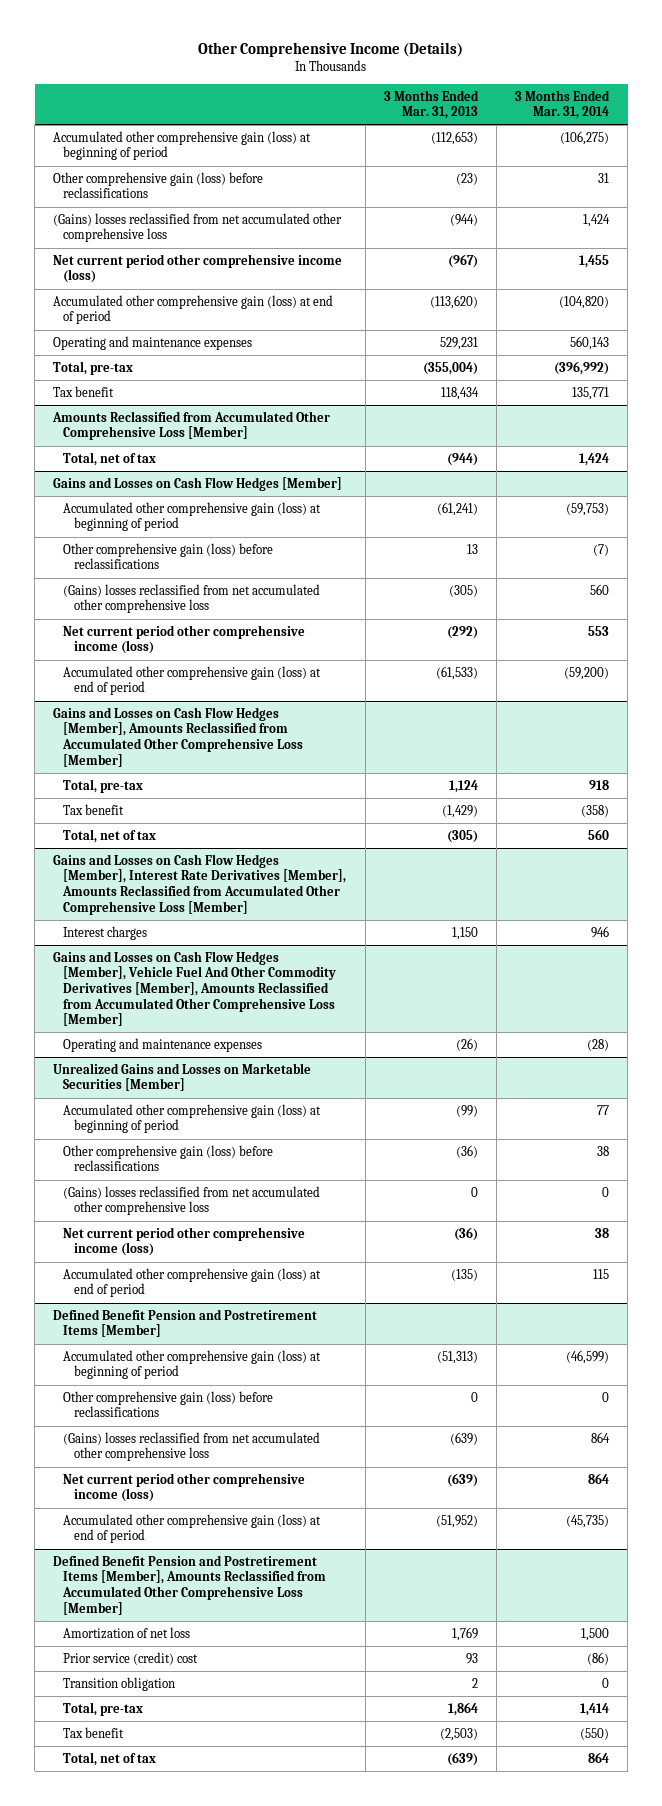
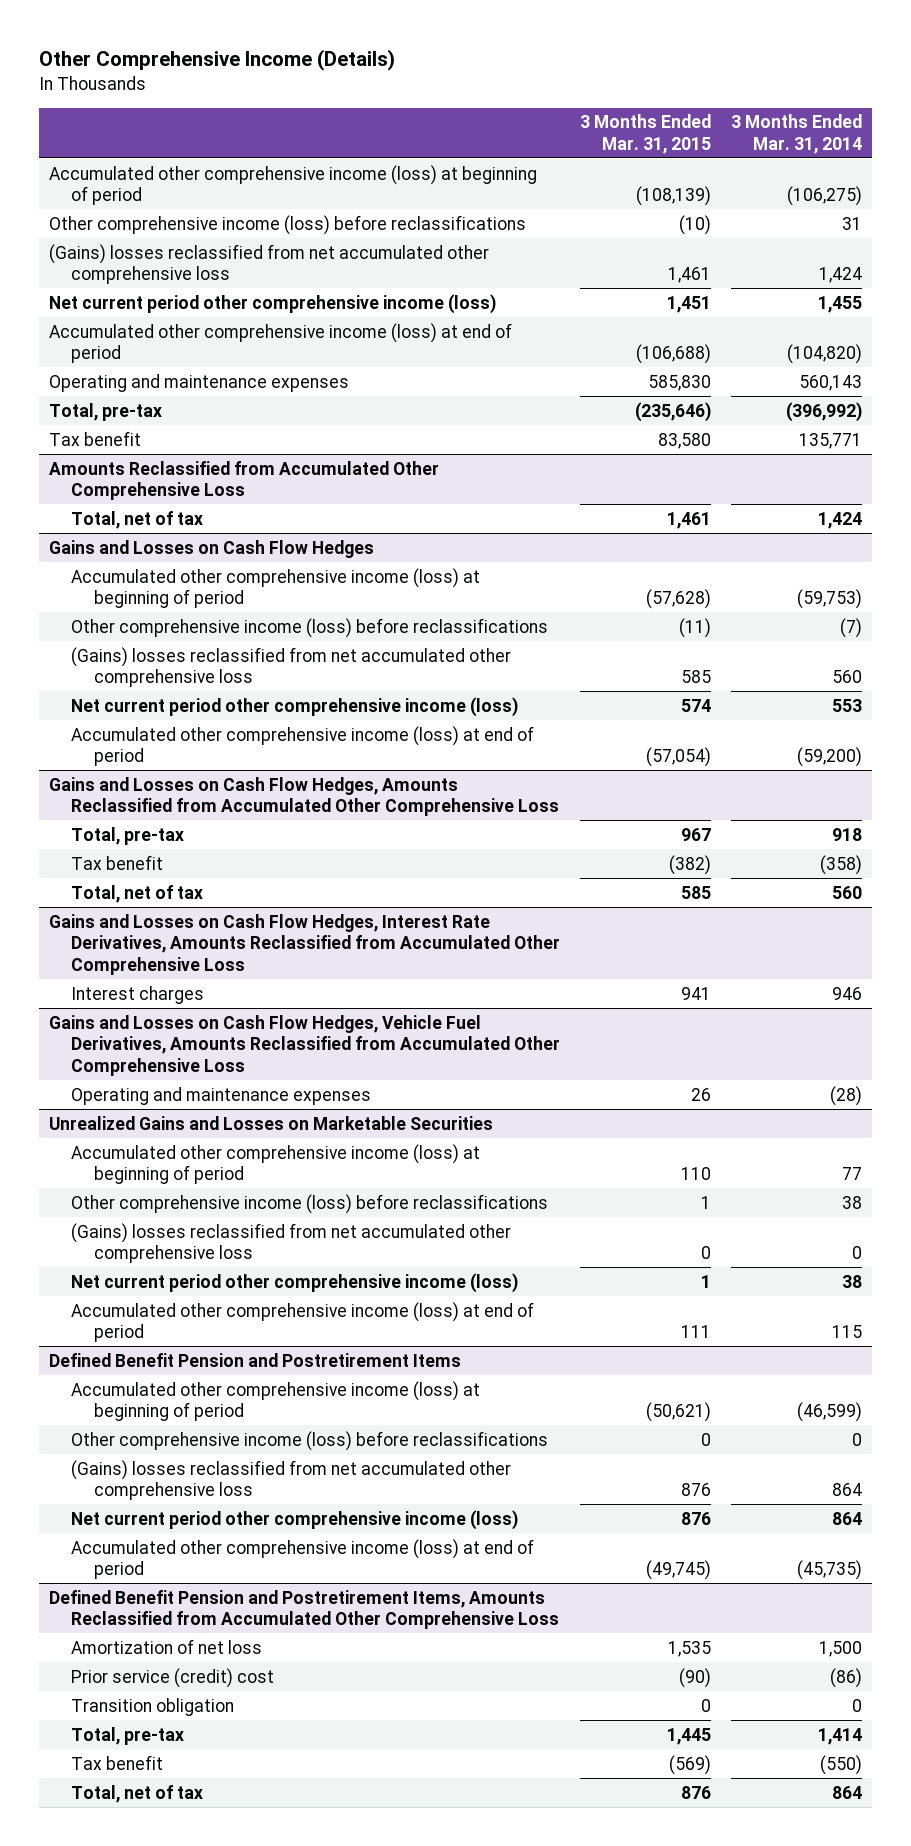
[383,89,479,120] 3 Months Ended Mar. 31, 2013 -> none
none -> [580,114,712,154] 3 Months Ended Mar. 31, 2015
[53,130,312,161] Accumulated other comprehensive gain (loss) at beginning of period -> [48,164,537,206] Accumulated other comprehensive income (loss) at beginning of period
[53,171,264,199] Other comprehensive gain (loss) before reclassifications -> [48,214,526,235] Other comprehensive income (loss) before reclassifications
[53,294,334,325] Accumulated other comprehensive gain (loss) at end of period -> [48,322,512,364] Accumulated other comprehensive income (loss) at end of period
[52,410,331,441] Amounts Reclassified from Accumulated Other Comprehensive Loss [Member] -> [48,460,439,501] Amounts Reclassified from Accumulated Other Comprehensive Loss
[53,476,343,491] Gains and Losses on Cash Flow Hedges [Member] -> [48,539,374,558] Gains and Losses on Cash Flow Hedges
[63,501,322,532] Accumulated other comprehensive gain (loss) at beginning of period -> [71,567,481,609] Accumulated other comprehensive income (loss) at beginning of period
[63,542,274,570] Other comprehensive gain (loss) before reclassifications -> [71,617,549,638] Other comprehensive income (loss) before reclassifications
[63,665,322,696] Accumulated other comprehensive gain (loss) at end of period -> [71,725,535,767] Accumulated other comprehensive income (loss) at end of period
[53,706,304,767] Gains and Losses on Cash Flow Hedges [Member], Amounts Reclassified from Accumulated Other Comprehensive Loss [Member] -> [48,776,560,817] Gains and Losses on Cash Flow Hedges, Amounts Reclassified from Accumulated Other Comprehensive Loss
[53,853,347,915] Gains and Losses on Cash Flow Hedges [Member], Interest Rate Derivatives [Member], Amounts Reclassified from Accumulated Other Comprehensive Loss [Member] -> [48,913,561,975] Gains and Losses on Cash Flow Hedges, Interest Rate Derivatives, Amounts Reclassified from Accumulated Other Comprehensive Loss
[53,950,337,1027] Gains and Losses on Cash Flow Hedges [Member], Vehicle Fuel And Other Commodity Derivatives [Member], Amounts Reclassified from Accumulated Other Comprehensive Loss [Member] -> [48,1014,561,1076] Gains and Losses on Cash Flow Hedges, Vehicle Fuel Derivatives, Amounts Reclassified from Accumulated Other Comprehensive Loss
[53,1062,312,1092] Unrealized Gains and Losses on Marketable Securities [Member] -> [48,1115,493,1130] Unrealized Gains and Losses on Marketable Securities
[63,1103,322,1134] Accumulated other comprehensive gain (loss) at beginning of period -> [71,1143,481,1185] Accumulated other comprehensive income (loss) at beginning of period
[63,1144,274,1172] Other comprehensive gain (loss) before reclassifications -> [71,1193,549,1214] Other comprehensive income (loss) before reclassifications
[63,1267,322,1298] Accumulated other comprehensive gain (loss) at end of period -> [71,1301,535,1343] Accumulated other comprehensive income (loss) at end of period
[53,1308,318,1338] Defined Benefit Pension and Postretirement Items [Member] -> [48,1352,461,1367] Defined Benefit Pension and Postretirement Items
[63,1349,322,1380] Accumulated other comprehensive gain (loss) at beginning of period -> [71,1380,481,1422] Accumulated other comprehensive income (loss) at beginning of period
[63,1390,274,1418] Other comprehensive gain (loss) before reclassifications -> [71,1430,549,1451] Other comprehensive income (loss) before reclassifications
[63,1513,322,1544] Accumulated other comprehensive gain (loss) at end of period -> [71,1538,535,1580] Accumulated other comprehensive income (loss) at end of period
[53,1554,327,1615] Defined Benefit Pension and Postretirement Items [Member], Amounts Reclassified from Accumulated Other Comprehensive Loss [Member] -> [48,1589,560,1630] Defined Benefit Pension and Postretirement Items, Amounts Reclassified from Accumulated Other Comprehensive Loss

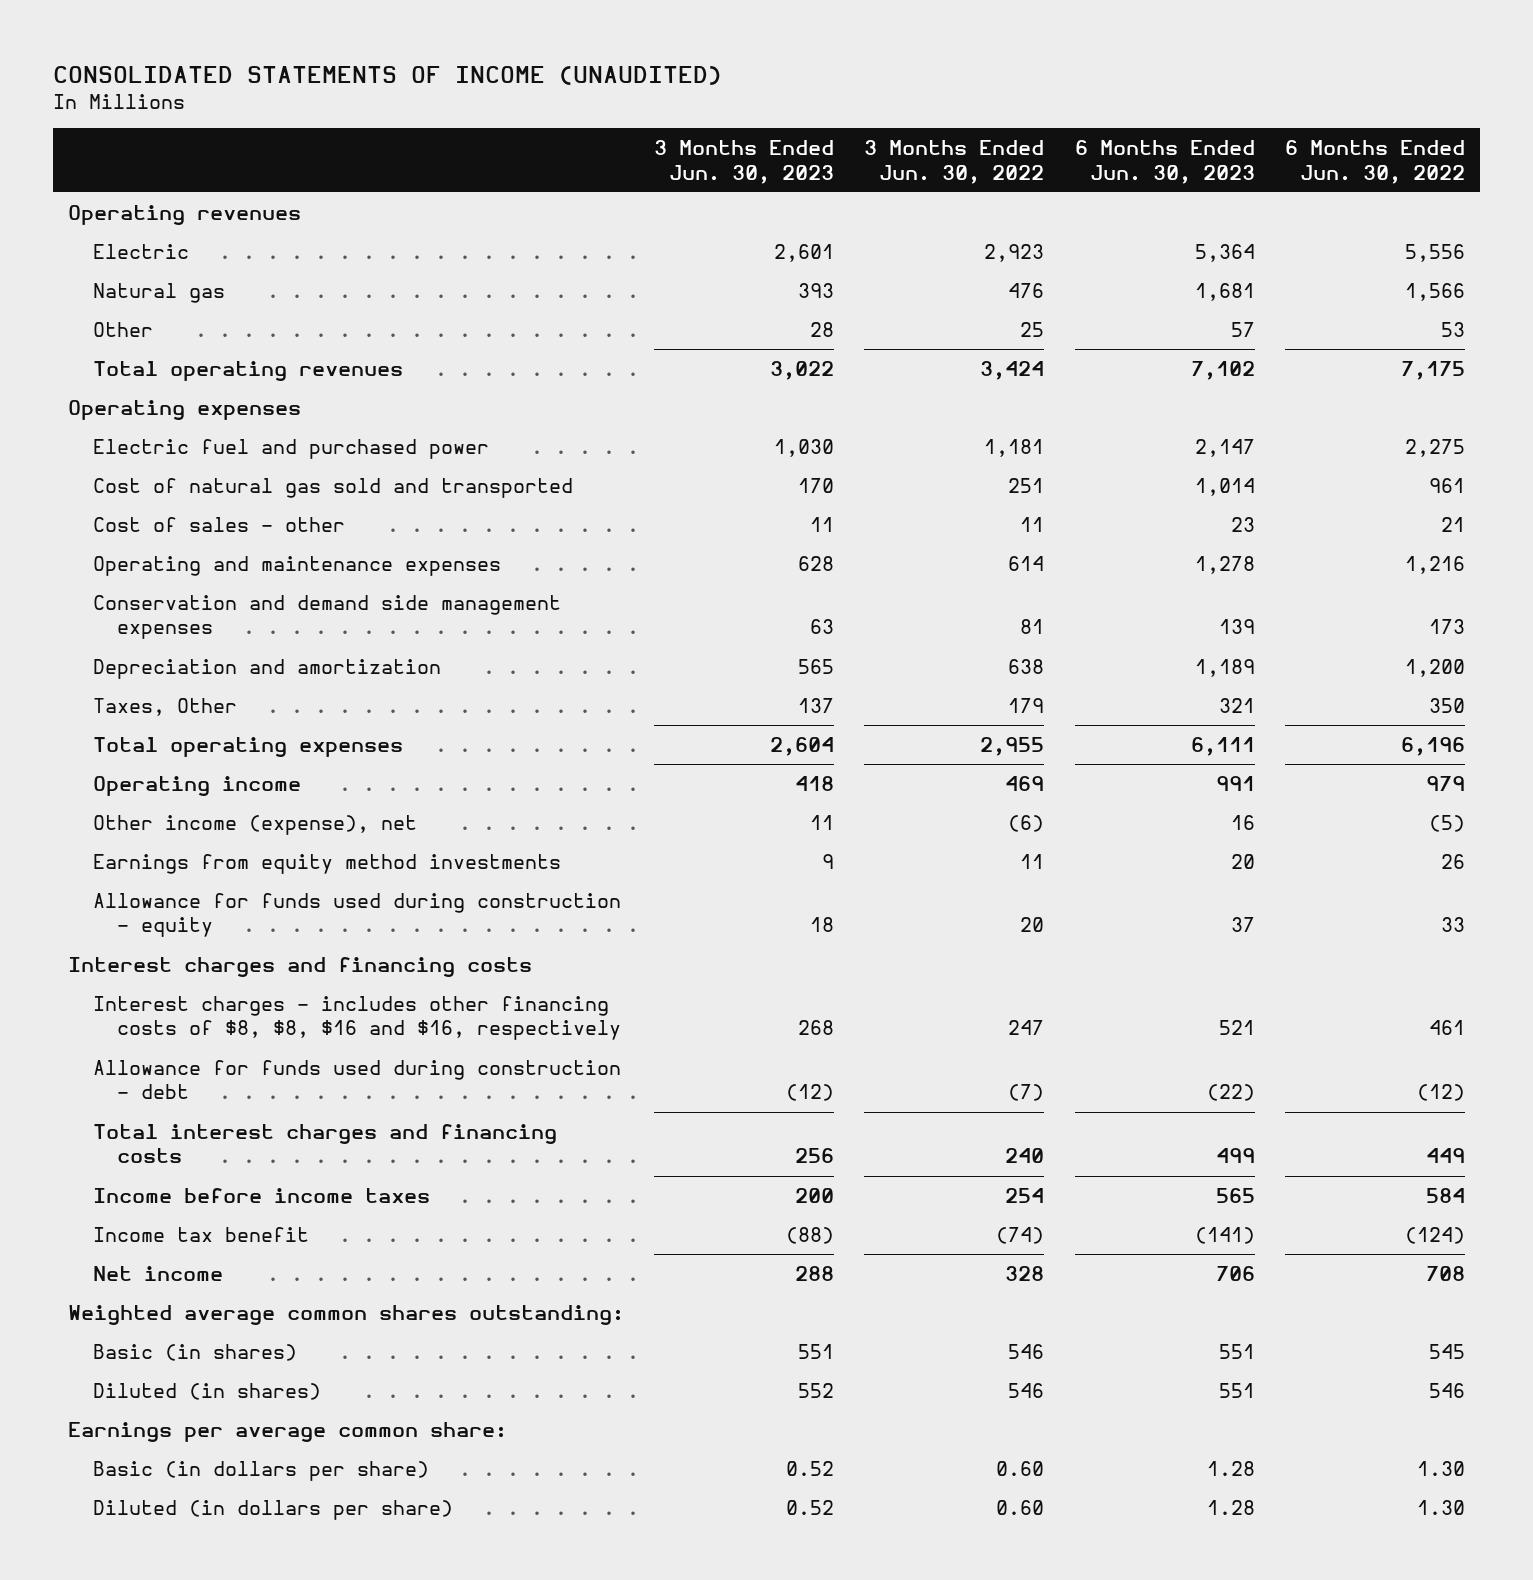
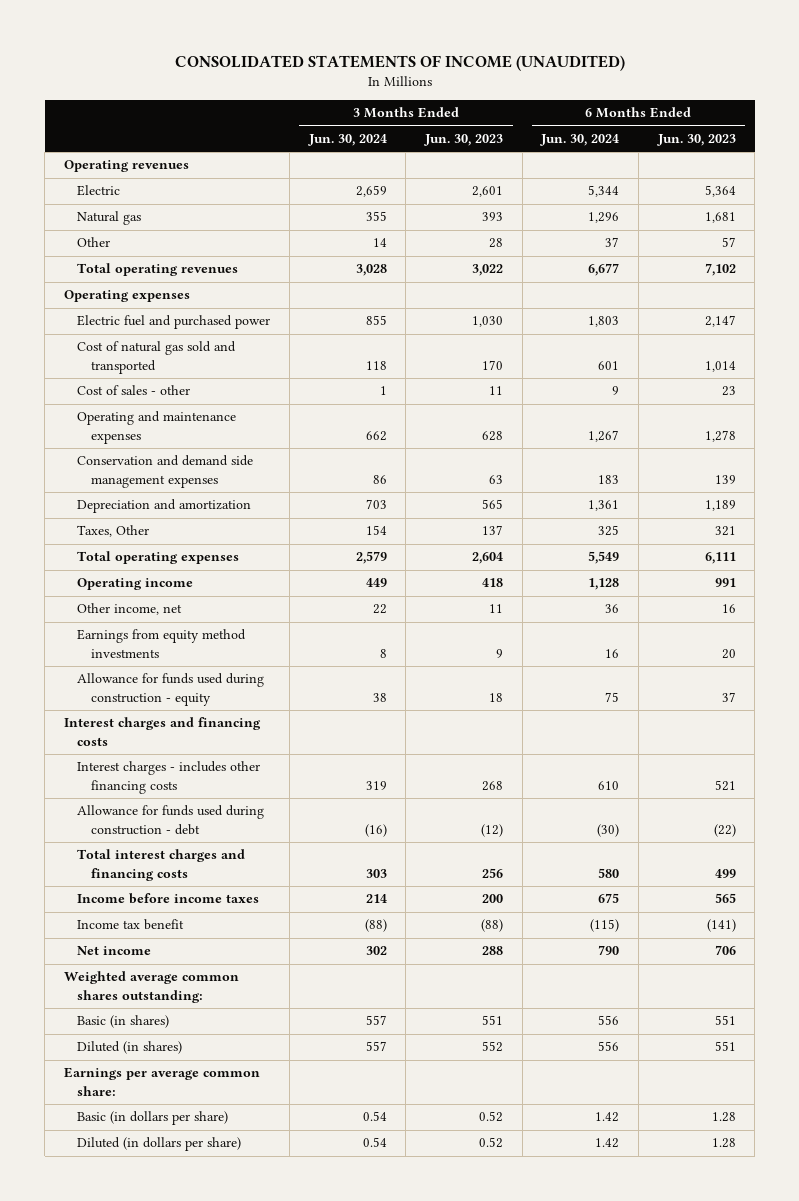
[864,139,1045,184] 3 Months Ended Jun. 30, 2022 -> none
[1285,139,1466,184] 6 Months Ended Jun. 30, 2022 -> none
none -> [307,134,387,147] Jun. 30, 2024
none -> [540,134,620,147] Jun. 30, 2024
[92,814,417,835] Other income (expense), net -> [77,603,183,616] Other income, net
[92,995,622,1041] Interest charges - includes other financing costs of $8, $8, $16 and $16, respectively -> [77,761,261,794] Interest charges - includes other financing costs

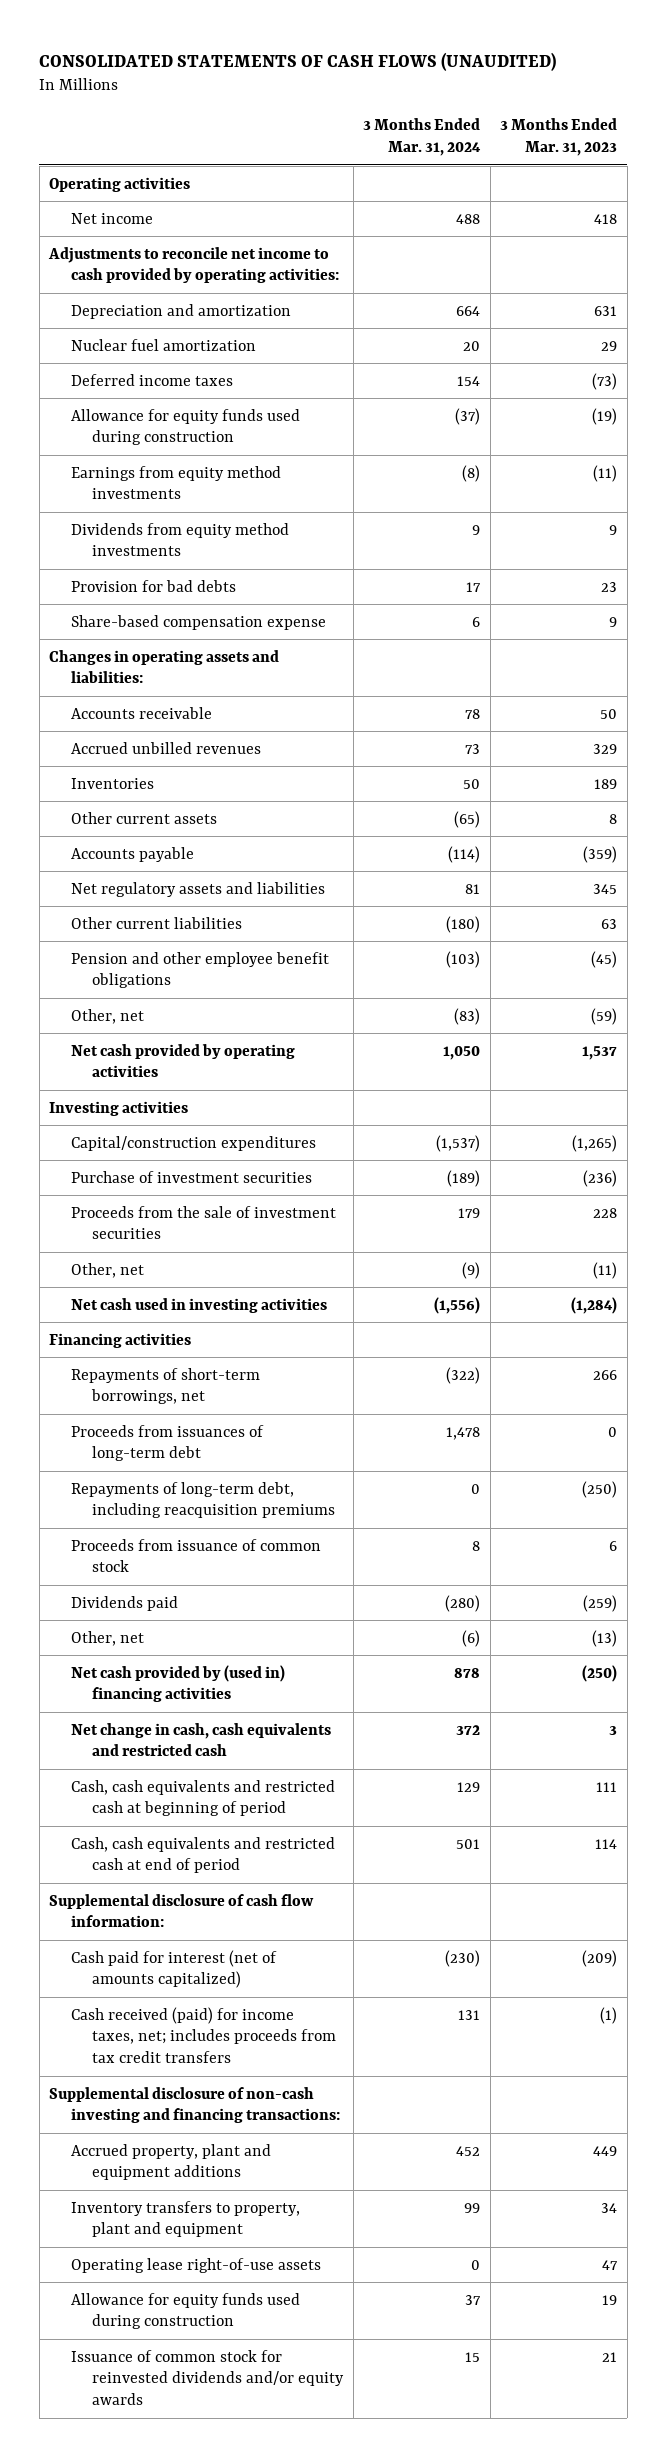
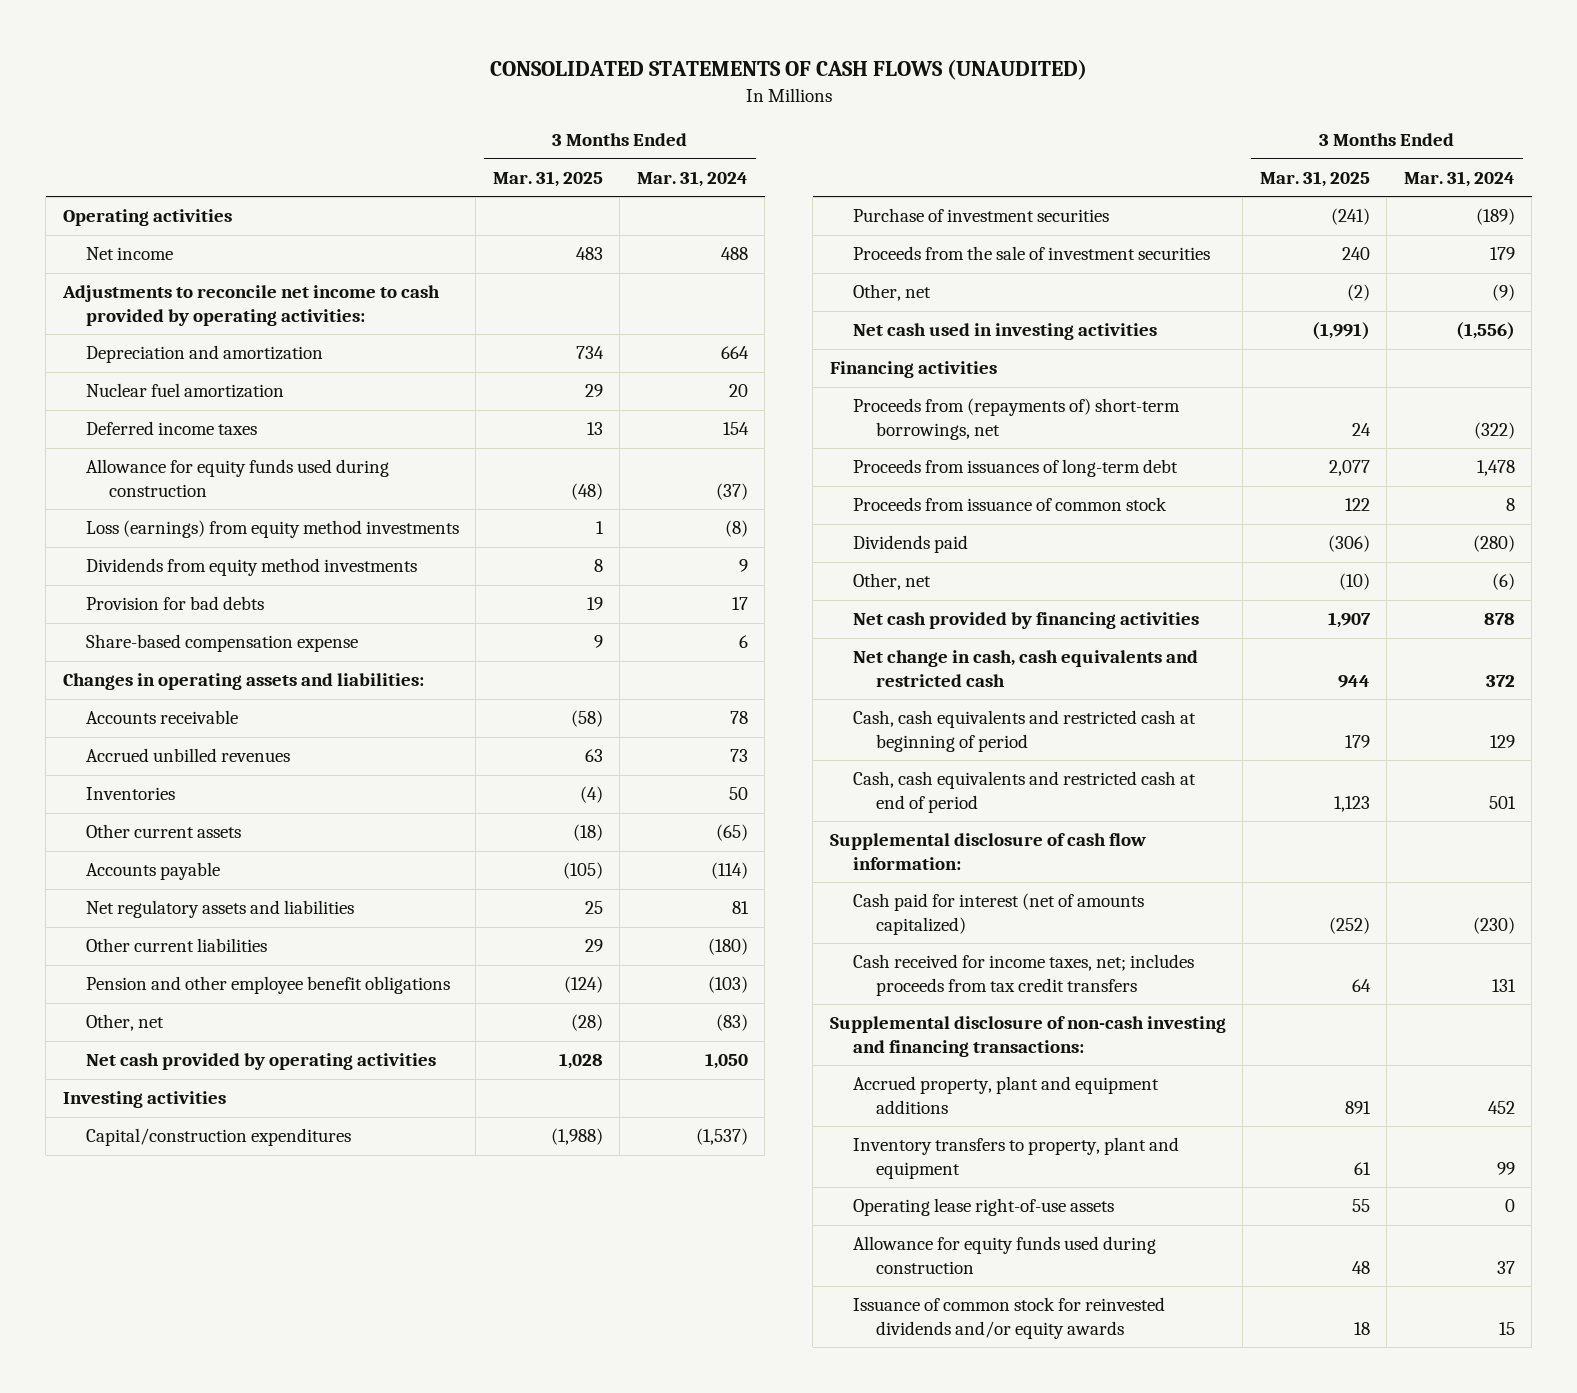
[500,118,618,157] 3 Months Ended Mar. 31, 2023 -> none
none -> [492,171,603,188] Mar. 31, 2025
[70,465,281,500] Earnings from equity method investments -> [85,520,459,539] Loss (earnings) from equity method investments
[70,1367,260,1405] Repayments of short-term borrowings, net -> [852,398,1180,440] Proceeds from (repayments of) short-term borrowings, net
[70,1481,336,1519] Repayments of long-term debt, including reacquisition premiums -> none
[70,1664,285,1703] Net cash provided by (used in) financing activities -> [852,612,1199,630] Net cash provided by financing activities
[70,2006,337,2064] Cash received (paid) for income taxes, net; includes proceeds from tax credit transfers -> [852,954,1194,996] Cash received for income taxes, net; includes proceeds from tax credit transfers

